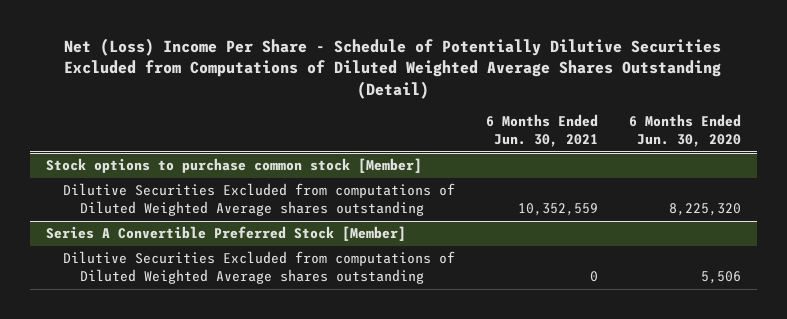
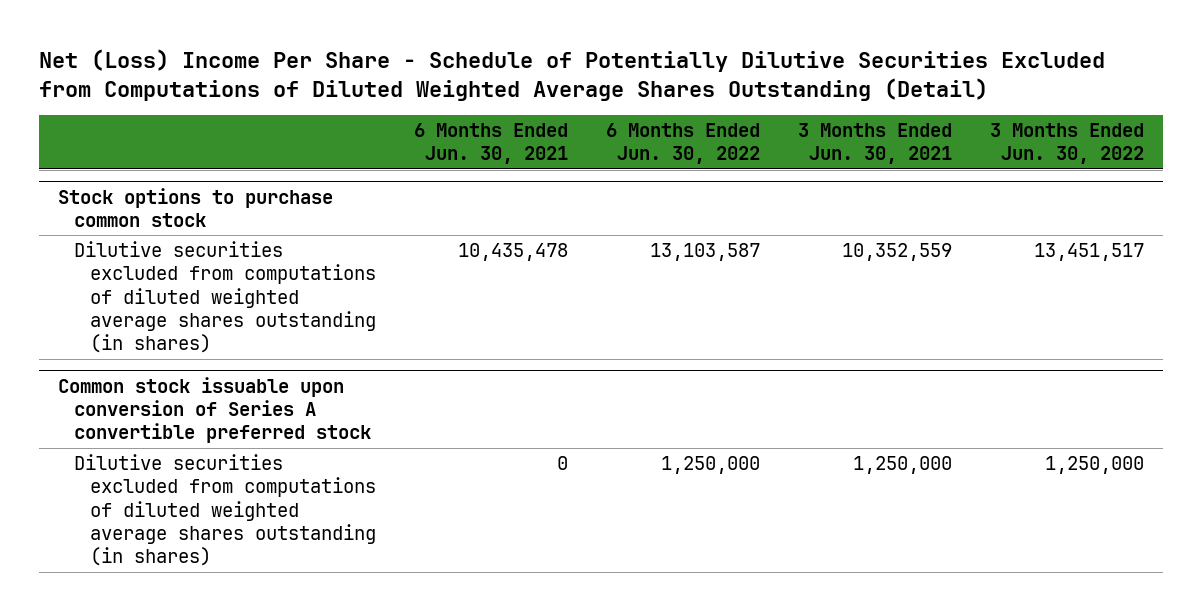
[629,114,742,148] 6 Months Ended Jun. 30, 2020 -> none
none -> [606,123,761,165] 6 Months Ended Jun. 30, 2022
none -> [798,123,953,165] 3 Months Ended Jun. 30, 2021
none -> [990,123,1145,165] 3 Months Ended Jun. 30, 2022
[45,158,422,174] Stock options to purchase common stock [Member] -> [58,187,334,227] Stock options to purchase common stock
[62,183,455,217] Dilutive Securities Excluded from computations of Diluted Weighted Average shares outstanding -> [74,240,377,354] Dilutive securities excluded from computations of diluted weighted average shares outstanding (in shares)
[518,203,599,217] 10,352,559 -> [458,242,569,261] 10,435,478
[45,226,406,242] Series A Convertible Preferred Stock [Member] -> [58,376,372,444] Common stock issuable upon conversion of Series A convertible preferred stock
[62,251,455,285] Dilutive Securities Excluded from computations of Diluted Weighted Average shares outstanding -> [74,453,377,567] Dilutive securities excluded from computations of diluted weighted average shares outstanding (in shares)

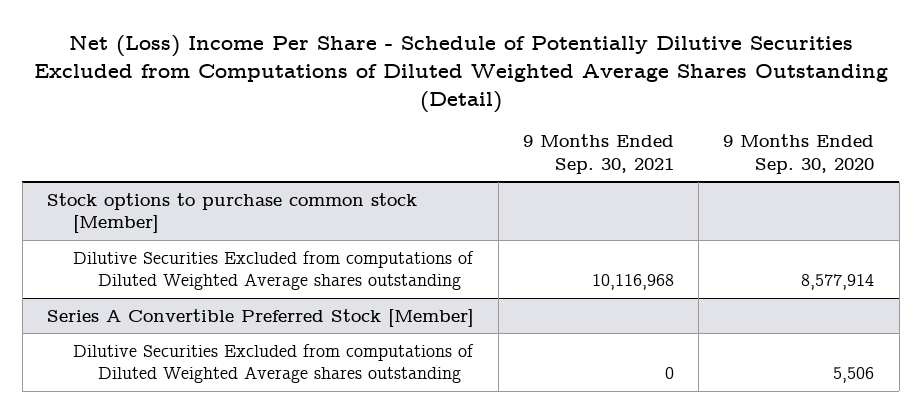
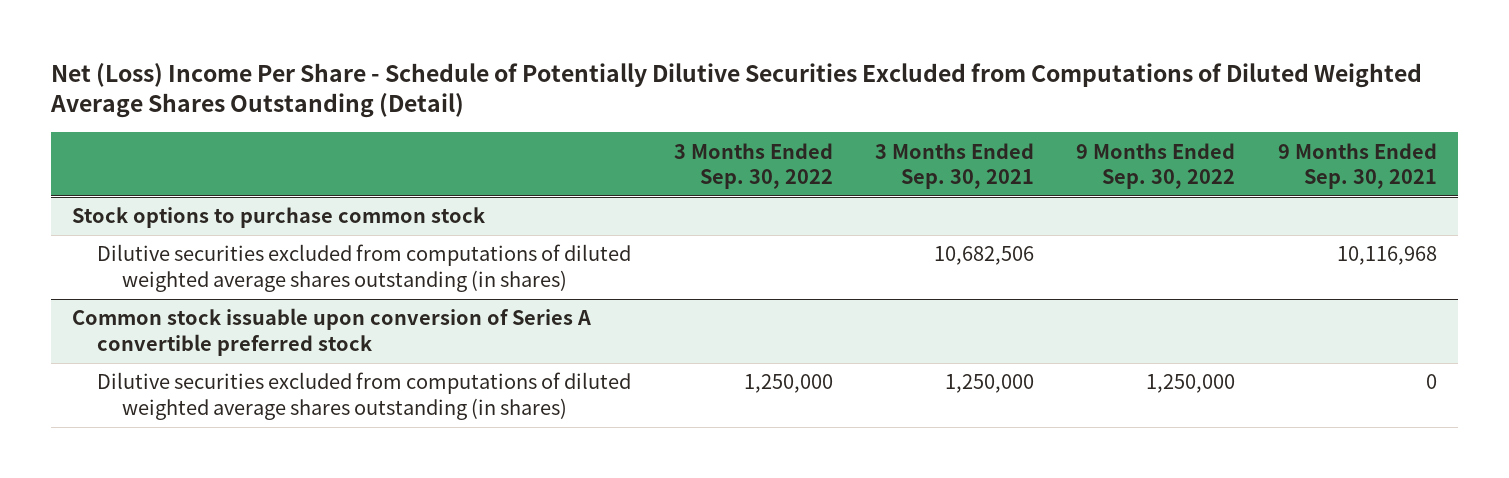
[723,134,875,174] 9 Months Ended Sep. 30, 2020 -> none
none -> [673,142,833,189] 3 Months Ended Sep. 30, 2022
none -> [875,142,1035,189] 3 Months Ended Sep. 30, 2021
none -> [1076,142,1236,189] 9 Months Ended Sep. 30, 2022
[46,192,417,234] Stock options to purchase common stock [Member] -> [72,207,486,229] Stock options to purchase common stock
[72,250,474,291] Dilutive Securities Excluded from computations of Diluted Weighted Average shares outstanding -> [97,244,632,292] Dilutive securities excluded from computations of diluted weighted average shares outstanding (in shares)
[46,308,474,327] Series A Convertible Preferred Stock [Member] -> [72,308,592,356] Common stock issuable upon conversion of Series A convertible preferred stock
[72,343,474,384] Dilutive Securities Excluded from computations of Diluted Weighted Average shares outstanding -> [97,372,632,420] Dilutive securities excluded from computations of diluted weighted average shares outstanding (in shares)

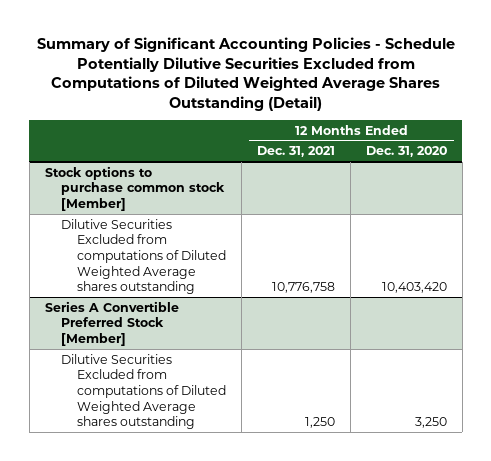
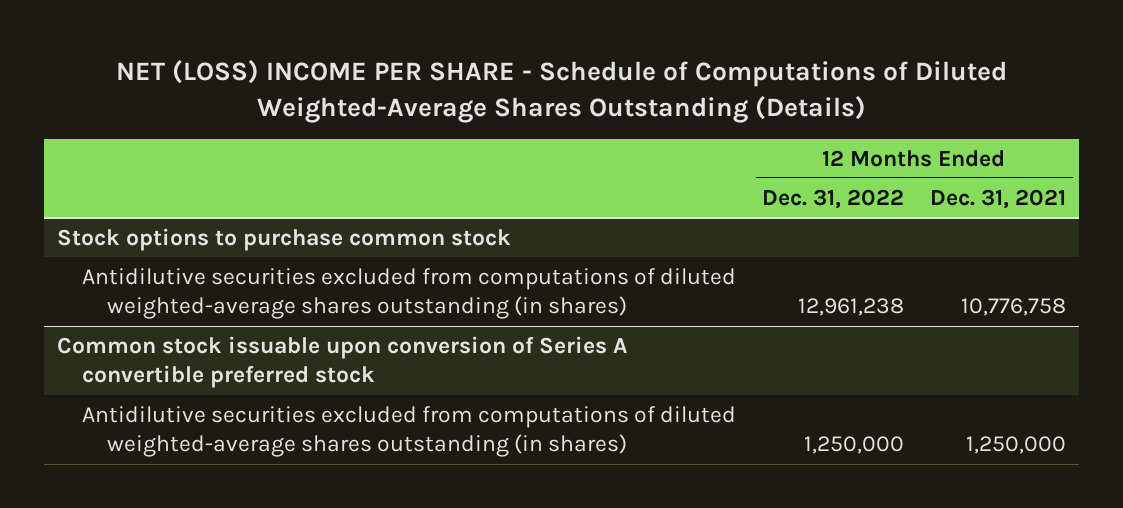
[36,36,455,111] Summary of Significant Accounting Policies - Schedule Potentially Dilutive Securities Excluded from Computations of Diluted Weighted Average Shares Outstanding (Detail) -> [115,59,1007,123] NET (LOSS) INCOME PER SHARE - Schedule of Computations of Diluted Weighted-Average Shares Outstanding (Details)
[365,146,447,158] Dec. 31, 2020 -> none
none -> [762,188,905,209] Dec. 31, 2022
[44,300,179,346] Series A Convertible Preferred Stock [Member] -> none
[44,165,225,211] Stock options to purchase common stock [Member] -> [56,227,511,251] Stock options to purchase common stock
[60,218,227,295] Dilutive Securities Excluded from computations of Diluted Weighted Average shares outstanding -> [81,267,736,320] Antidilutive securities excluded from computations of diluted weighted-average shares outstanding (in shares)
none -> [56,335,627,389] Common stock issuable upon conversion of Series A convertible preferred stock
[60,353,227,430] Dilutive Securities Excluded from computations of Diluted Weighted Average shares outstanding -> [81,405,736,458] Antidilutive securities excluded from computations of diluted weighted-average shares outstanding (in shares)
[304,417,335,429] 1,250 -> [966,436,1067,455] 1,250,000

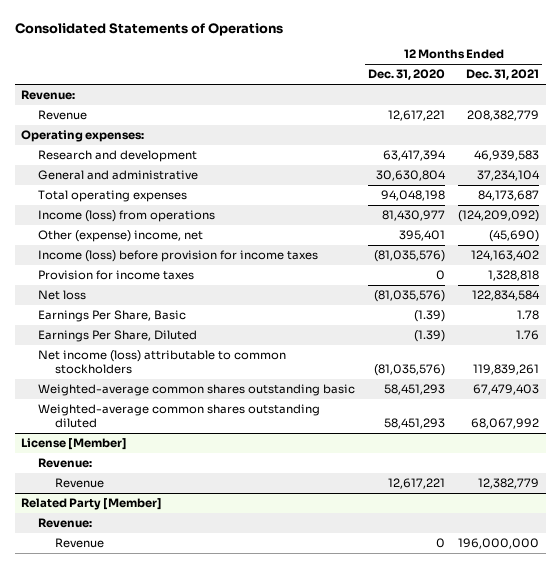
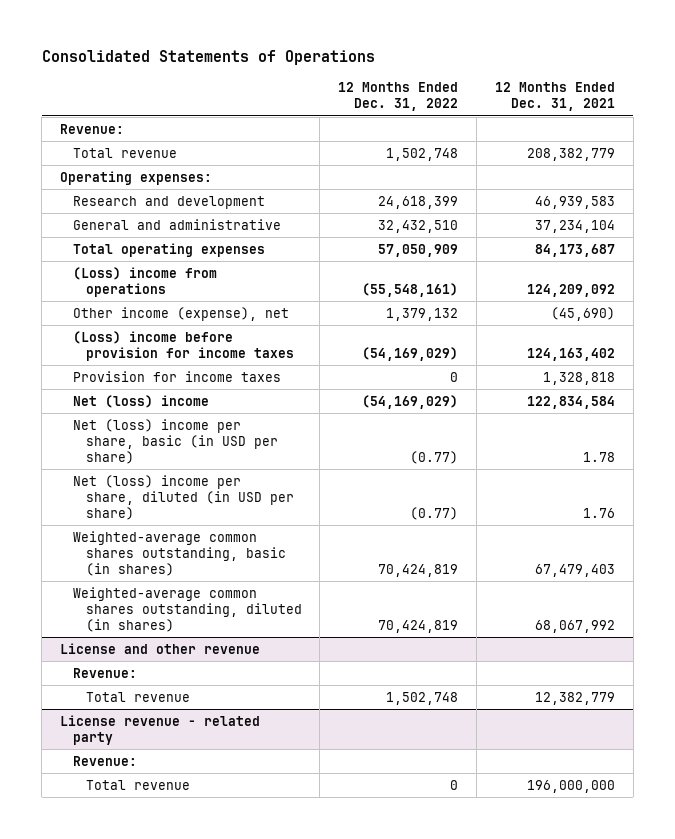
[368,69,446,81] Dec. 31, 2020 -> none
none -> [338,82,459,112] 12 Months Ended Dec. 31, 2022
[38,110,88,121] Revenue -> [72,147,177,158] Total revenue
[38,210,216,223] Income (loss) from operations -> [72,266,217,297] (Loss) income from operations
[458,210,540,223] (124,209,092) -> [527,283,616,297] 124,209,092
[38,230,204,243] Other (expense) income, net -> [72,306,289,321] Other income (expense), net
[38,250,319,263] Income (loss) before provision for income taxes -> [72,330,294,361] (Loss) income before provision for income taxes
[38,350,287,375] Net income (loss) attributable to common stockholders -> none
[38,290,87,301] Net loss -> [72,394,209,408] Net (loss) income
[38,310,187,323] Earnings Per Share, Basic -> [72,418,278,464] Net (loss) income per share, basic (in USD per share)
[38,330,198,343] Earnings Per Share, Diluted -> [72,474,294,520] Net (loss) income per share, diluted (in USD per share)
[38,384,356,397] Weighted-average common shares outstanding basic -> [72,530,286,576] Weighted-average common shares outstanding, basic (in shares)
[38,404,321,429] Weighted-average common shares outstanding diluted -> [72,586,302,632] Weighted-average common shares outstanding, diluted (in shares)
[21,438,128,451] License [Member] -> [60,642,261,654] License and other revenue
[54,478,104,489] Revenue -> [85,691,190,702] Total revenue
[21,498,163,511] Related Party [Member] -> [60,714,261,745] License revenue - related party
[54,538,104,549] Revenue -> [85,779,190,790] Total revenue

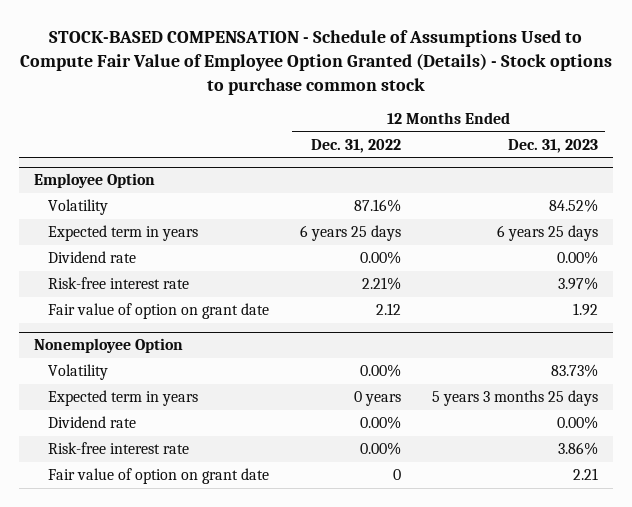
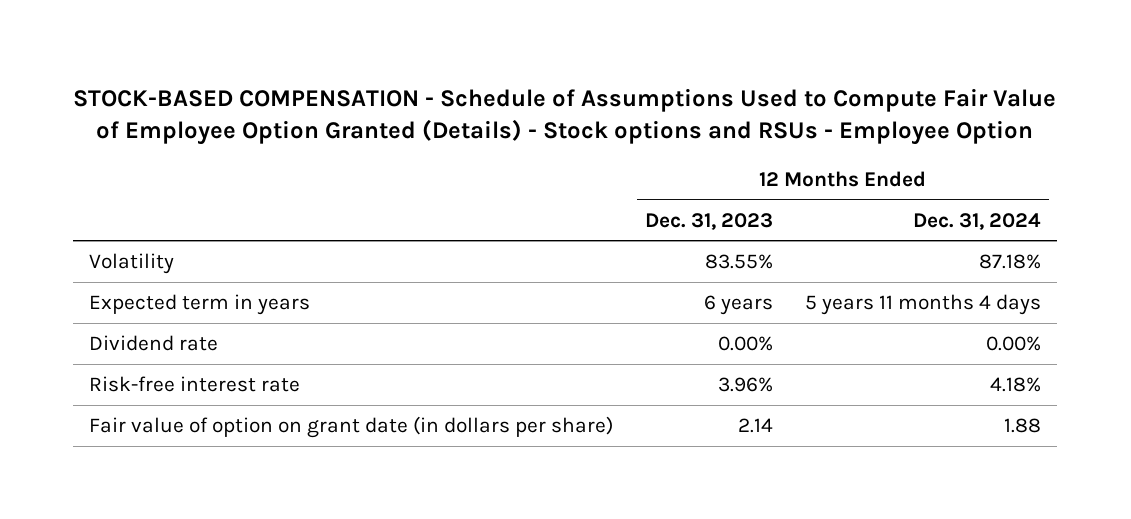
[20,29,613,95] STOCK-BASED COMPENSATION - Schedule of Assumptions Used to Compute Fair Value of Employee Option Granted (Details) - Stock options to purchase common stock -> [73,87,1057,146] STOCK-BASED COMPENSATION - Schedule of Assumptions Used to Compute Fair Value of Employee Option Granted (Details) - Stock options and RSUs - Employee Option
[310,138,401,153] Dec. 31, 2022 -> none
none -> [913,212,1042,230] Dec. 31, 2024
[34,173,156,189] Employee Option -> none
[47,251,136,264] Dividend rate -> none
[47,277,189,290] Risk-free interest rate -> none
[47,303,269,320] Fair value of option on grant date -> none
[34,338,184,354] Nonemployee Option -> none
[47,364,108,381] Volatility -> none
[47,390,198,407] Expected term in years -> none
[548,199,598,213] 84.52% -> [705,253,774,269] 83.55%
[496,225,598,242] 6 years 25 days -> [704,294,774,315] 6 years
[557,442,598,456] 3.86% -> [718,376,774,392] 3.96%
[47,468,269,485] Fair value of option on grant date -> [89,415,614,438] Fair value of option on grant date (in dollars per share)
[572,468,598,481] 2.21 -> [738,417,774,433] 2.14

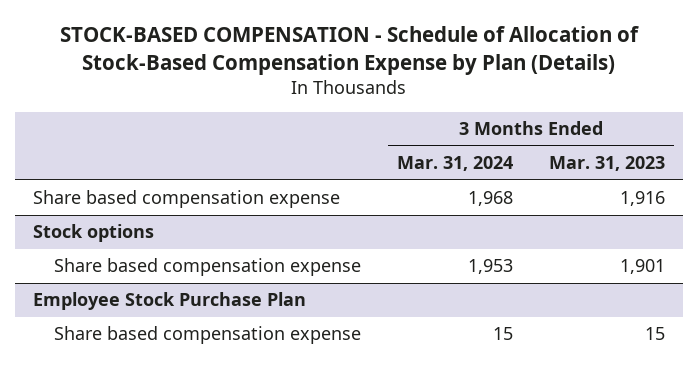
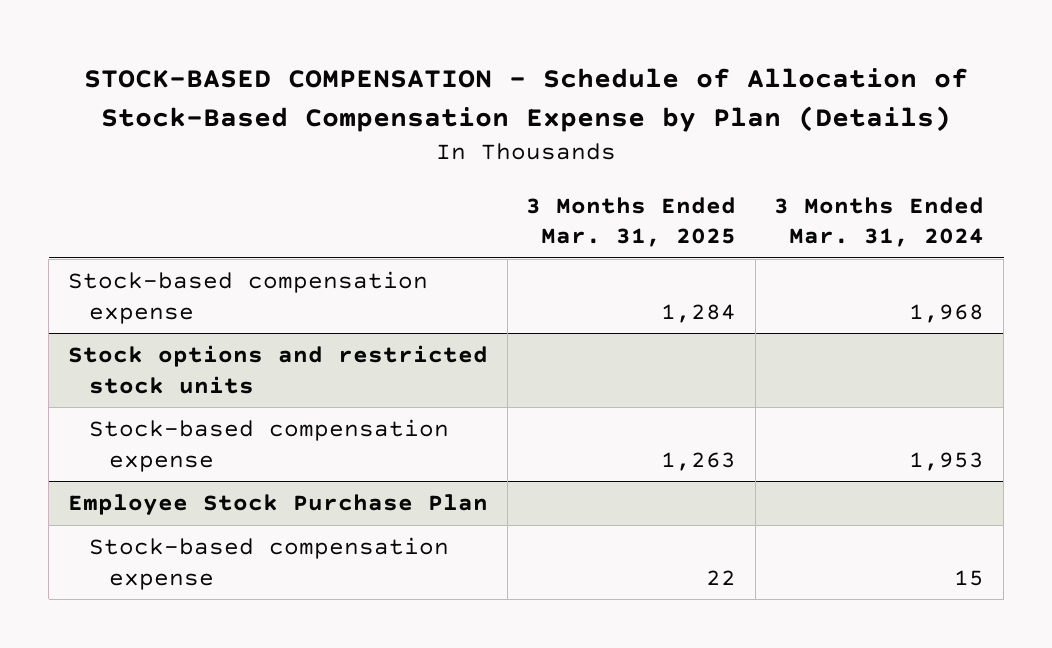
[548,156,665,172] Mar. 31, 2023 -> none
none -> [526,196,737,248] 3 Months Ended Mar. 31, 2025
[32,190,340,209] Share based compensation expense -> [67,271,428,324] Stock-based compensation expense
[32,224,154,243] Stock options -> [67,345,488,394] Stock options and restricted stock units
[53,258,361,277] Share based compensation expense -> [88,419,449,472] Stock-based compensation expense
[53,326,361,345] Share based compensation expense -> [88,537,449,590] Stock-based compensation expense

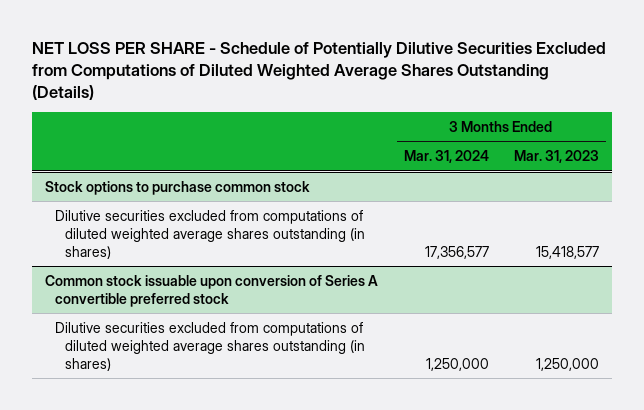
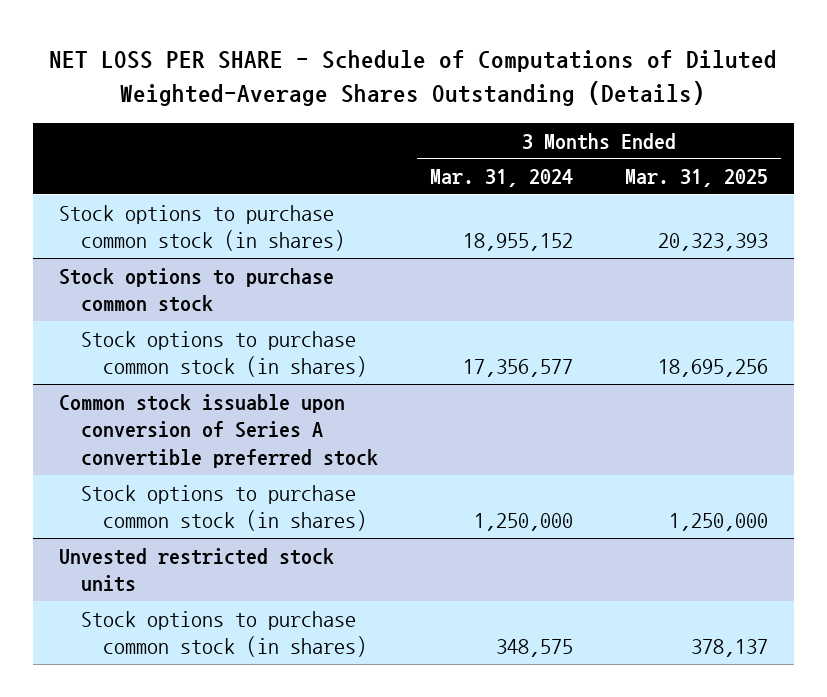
[32,42,607,101] NET LOSS PER SHARE - Schedule of Potentially Dilutive Securities Excluded from Computations of Diluted Weighted Average Shares Outstanding (Details) -> [49,49,778,106] NET LOSS PER SHARE - Schedule of Computations of Diluted Weighted-Average Shares Outstanding (Details)
[514,150,600,164] Mar. 31, 2023 -> none
none -> [625,169,769,188] Mar. 31, 2025
none -> [58,204,345,252] Stock options to purchase common stock (in shares)
[55,209,366,259] Dilutive securities excluded from computations of diluted weighted average shares outstanding (in shares) -> [80,330,368,378] Stock options to purchase common stock (in shares)
[55,321,366,371] Dilutive securities excluded from computations of diluted weighted average shares outstanding (in shares) -> [80,484,368,532] Stock options to purchase common stock (in shares)
none -> [58,547,334,593] Unvested restricted stock units
none -> [80,610,368,658] Stock options to purchase common stock (in shares)

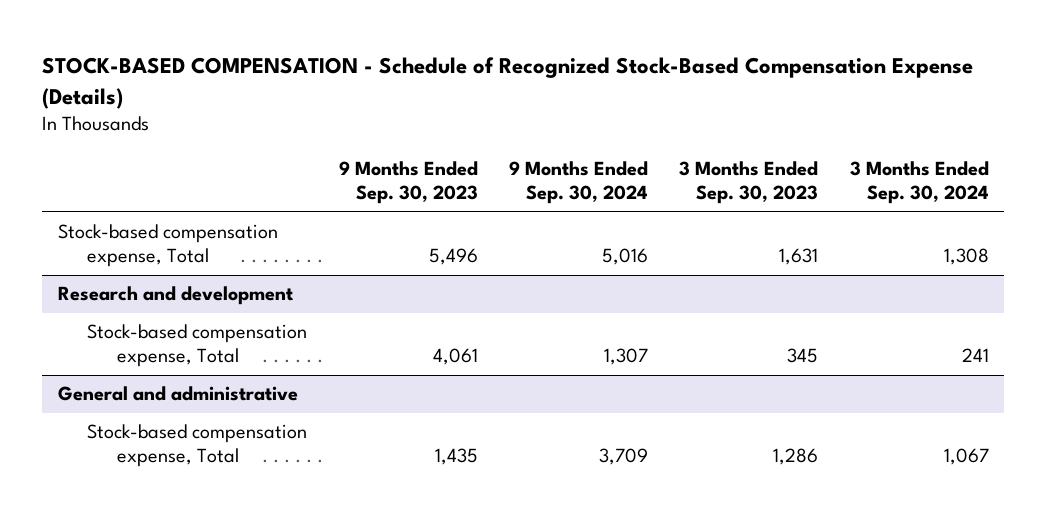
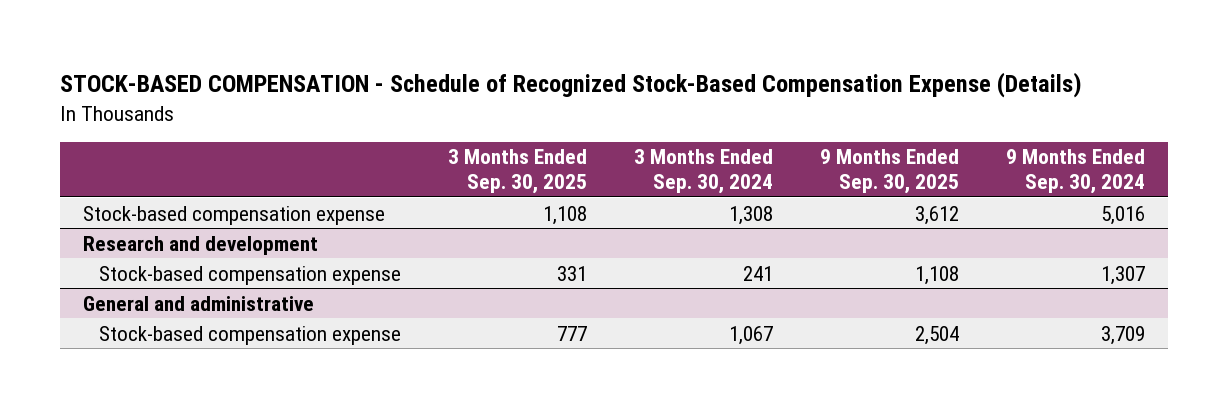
[338,161,478,205] 9 Months Ended Sep. 30, 2023 -> none
[679,161,819,205] 3 Months Ended Sep. 30, 2023 -> none
none -> [447,149,587,195] 3 Months Ended Sep. 30, 2025
none -> [819,149,959,195] 9 Months Ended Sep. 30, 2025
[57,224,278,268] Stock-based compensation expense, Total -> [83,205,386,225] Stock-based compensation expense
[87,324,308,368] Stock-based compensation expense, Total -> [98,265,401,285] Stock-based compensation expense
[87,424,308,468] Stock-based compensation expense, Total -> [98,325,401,345] Stock-based compensation expense

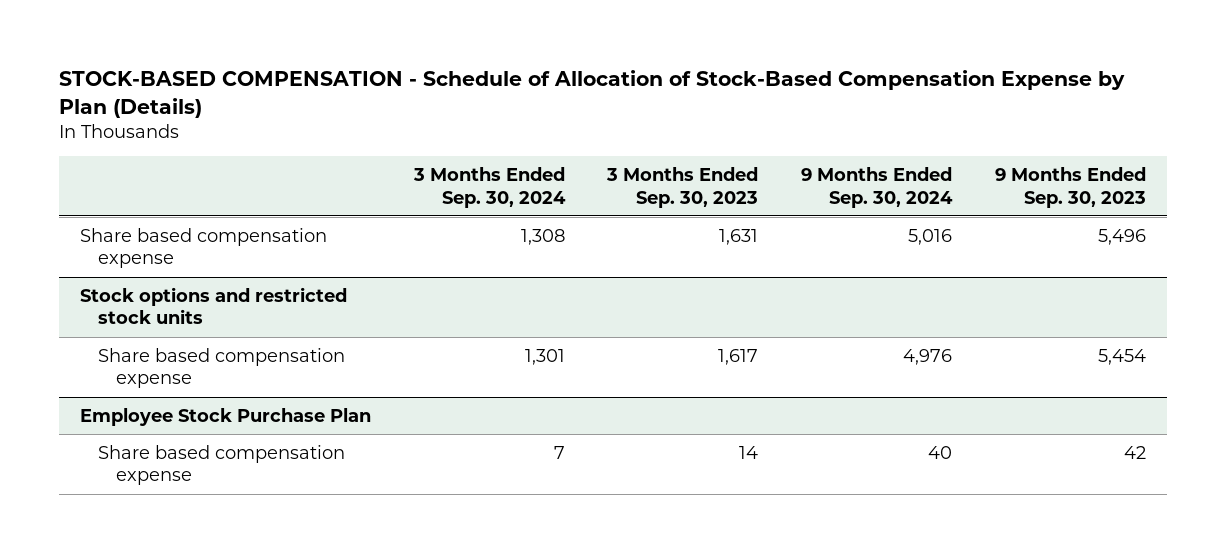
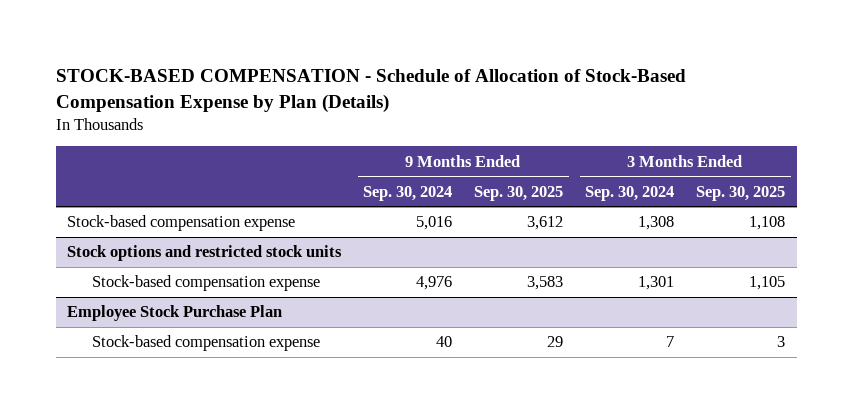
[606,166,759,208] 3 Months Ended Sep. 30, 2023 -> none
[994,166,1146,208] 9 Months Ended Sep. 30, 2023 -> none
none -> [474,185,564,201] Sep. 30, 2025
none -> [696,185,786,201] Sep. 30, 2025
[79,227,327,269] Share based compensation expense -> [67,215,296,232] Stock-based compensation expense
[97,347,345,389] Share based compensation expense -> [91,275,320,292] Stock-based compensation expense
[97,444,345,486] Share based compensation expense -> [91,335,320,352] Stock-based compensation expense

